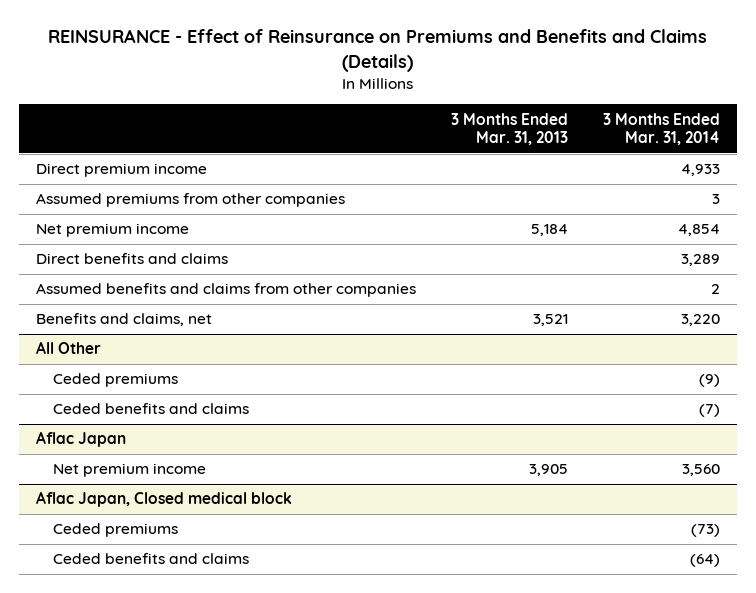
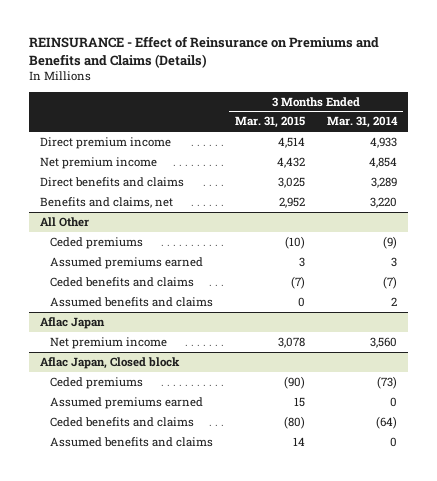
[450,112,568,146] 3 Months Ended Mar. 31, 2013 -> none
none -> [234,116,305,129] Mar. 31, 2015
[36,193,346,208] Assumed premiums from other companies -> none
[36,283,417,298] Assumed benefits and claims from other companies -> none
none -> [49,256,203,269] Assumed premiums earned
none -> [49,296,213,307] Assumed benefits and claims
[36,491,293,508] Aflac Japan, Closed medical block -> [40,356,181,369] Aflac Japan, Closed block
none -> [49,396,203,409] Assumed premiums earned
none -> [49,436,213,447] Assumed benefits and claims

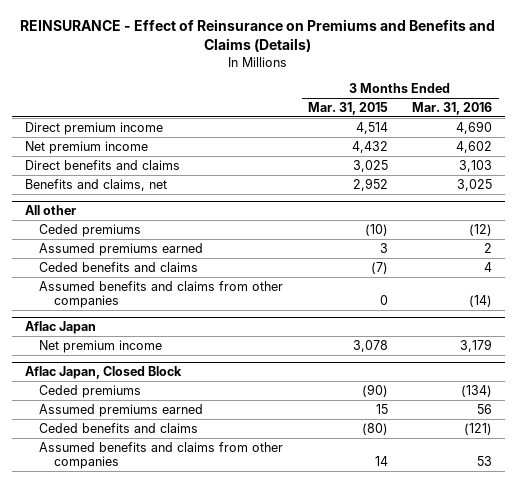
[327,116,399,129] Mar. 31, 2014 -> none
none -> [412,101,493,115] Mar. 31, 2016
[40,216,90,227] All Other -> [24,204,76,215] All other
[49,296,213,307] Assumed benefits and claims -> [39,280,284,309] Assumed benefits and claims from other companies
[40,356,181,369] Aflac Japan, Closed block -> [24,365,182,379] Aflac Japan, Closed Block
[49,436,213,447] Assumed benefits and claims -> [39,441,284,470] Assumed benefits and claims from other companies

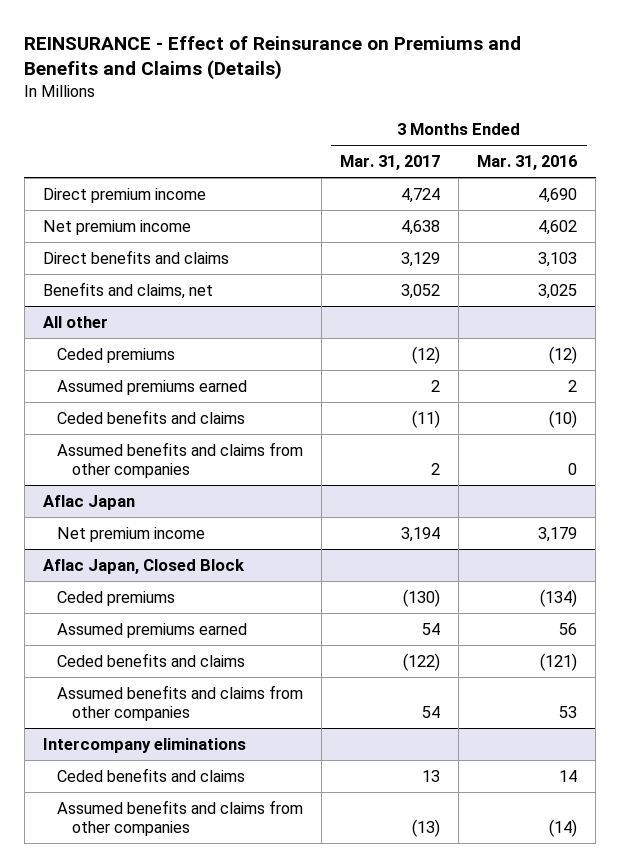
[307,101,388,115] Mar. 31, 2015 -> none
none -> [340,155,441,171] Mar. 31, 2017
[484,261,493,272] 4 -> [549,409,578,428] (10)
[469,295,493,308] (14) -> [568,462,578,475] 0
none -> [42,737,246,753] Intercompany eliminations
none -> [57,767,246,782] Ceded benefits and claims
none -> [57,799,304,836] Assumed benefits and claims from other companies

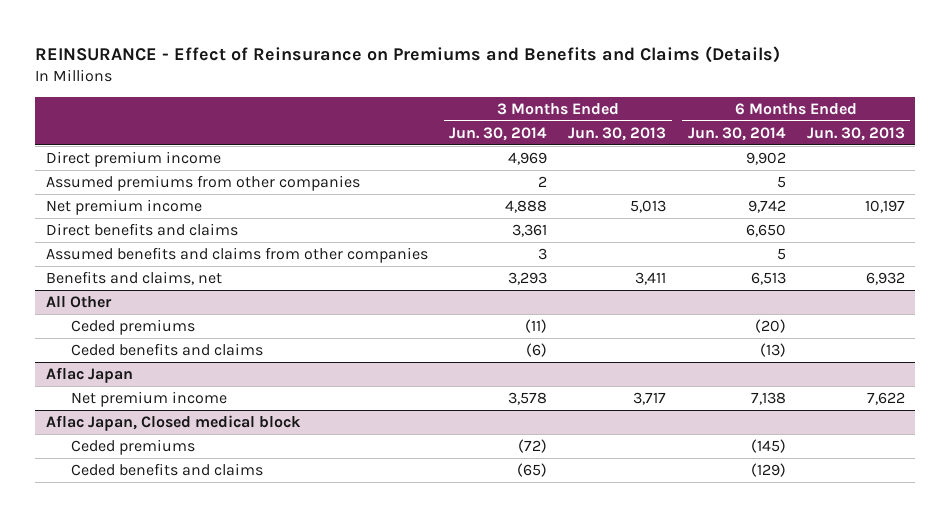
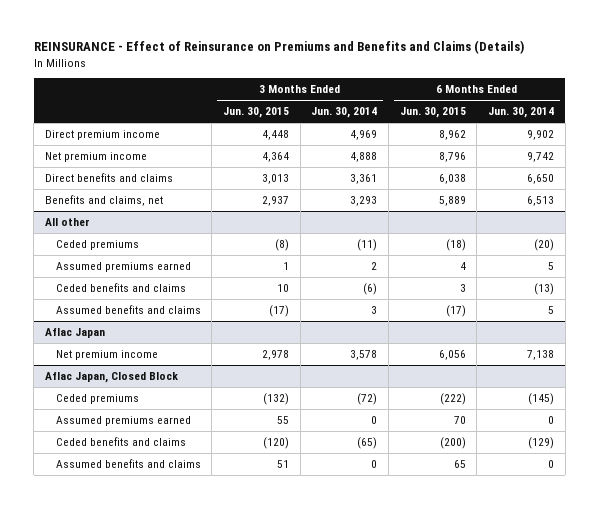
[568,126,667,141] Jun. 30, 2013 -> none
[806,126,905,141] Jun. 30, 2013 -> none
none -> [223,107,290,119] Jun. 30, 2015
none -> [399,107,466,119] Jun. 30, 2015
[45,174,360,191] Assumed premiums from other companies -> none
[45,246,428,263] Assumed benefits and claims from other companies -> none
[45,295,112,308] All Other -> [44,217,90,226] All other
none -> [55,261,191,272] Assumed premiums earned
none -> [55,304,201,314] Assumed benefits and claims
[45,414,301,431] Aflac Japan, Closed medical block -> [44,371,178,383] Aflac Japan, Closed Block
none -> [55,415,191,426] Assumed premiums earned
none -> [55,458,201,468] Assumed benefits and claims

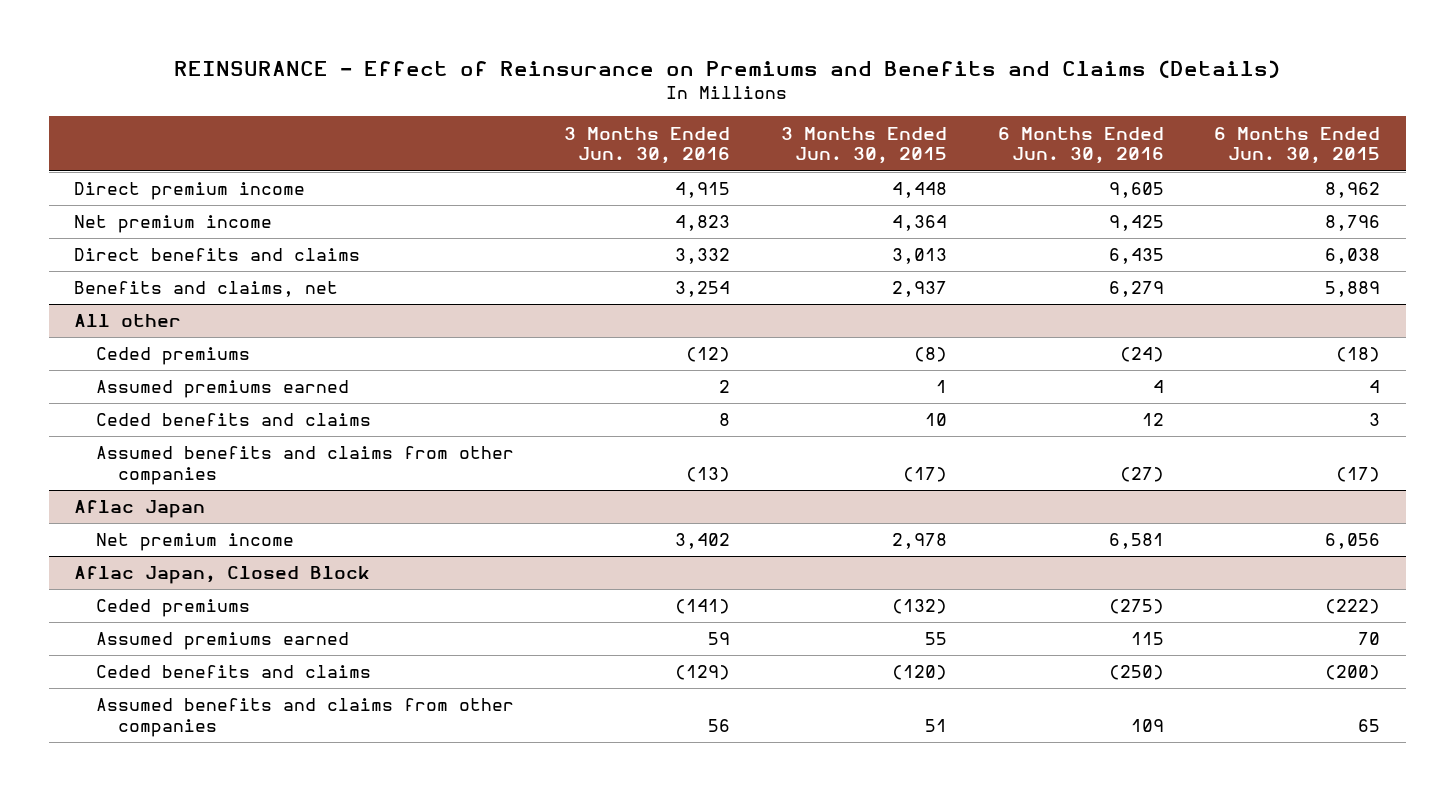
[311,107,378,119] Jun. 30, 2014 -> none
[488,107,555,119] Jun. 30, 2014 -> none
none -> [564,126,731,165] 3 Months Ended Jun. 30, 2016
none -> [997,126,1164,165] 6 Months Ended Jun. 30, 2016
[55,304,201,314] Assumed benefits and claims -> [95,446,514,486] Assumed benefits and claims from other companies
[55,458,201,468] Assumed benefits and claims -> [95,698,514,738] Assumed benefits and claims from other companies

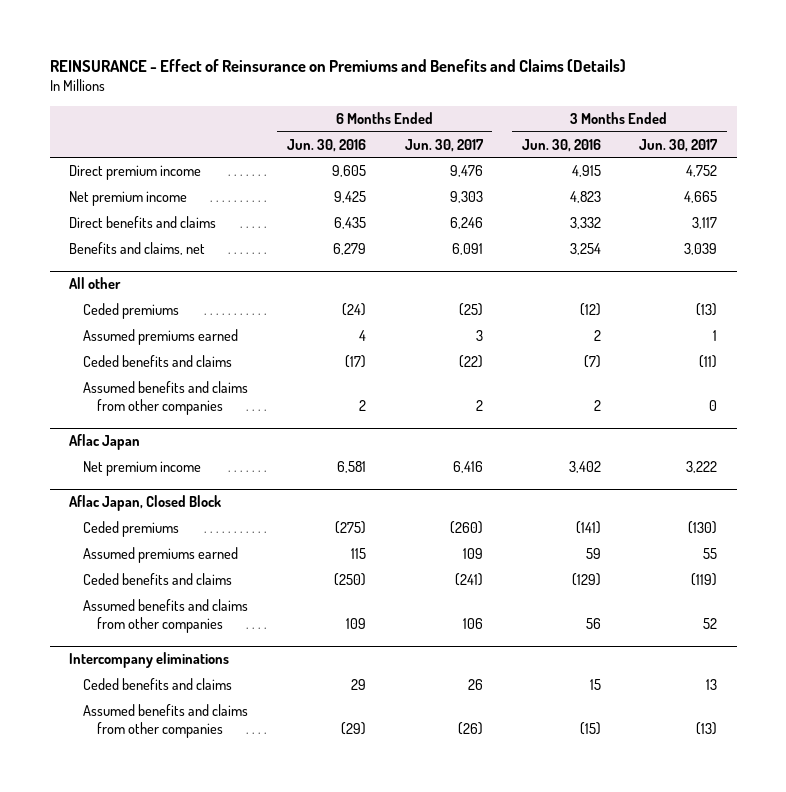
[781,126,948,165] 3 Months Ended Jun. 30, 2015 -> none
[1214,126,1381,165] 6 Months Ended Jun. 30, 2015 -> none
none -> [404,138,484,152] Jun. 30, 2017
none -> [639,138,719,152] Jun. 30, 2017
[719,413,731,427] 8 -> [583,355,601,369] (7)
[1141,413,1164,427] 12 -> [344,355,366,369] (17)
[686,467,731,483] (13) -> [593,400,601,412] 2
[1119,467,1164,483] (27) -> [358,400,366,412] 2
none -> [68,652,229,669] Intercompany eliminations
none -> [83,678,233,691] Ceded benefits and claims
none -> [83,704,249,739] Assumed benefits and claims from other companies

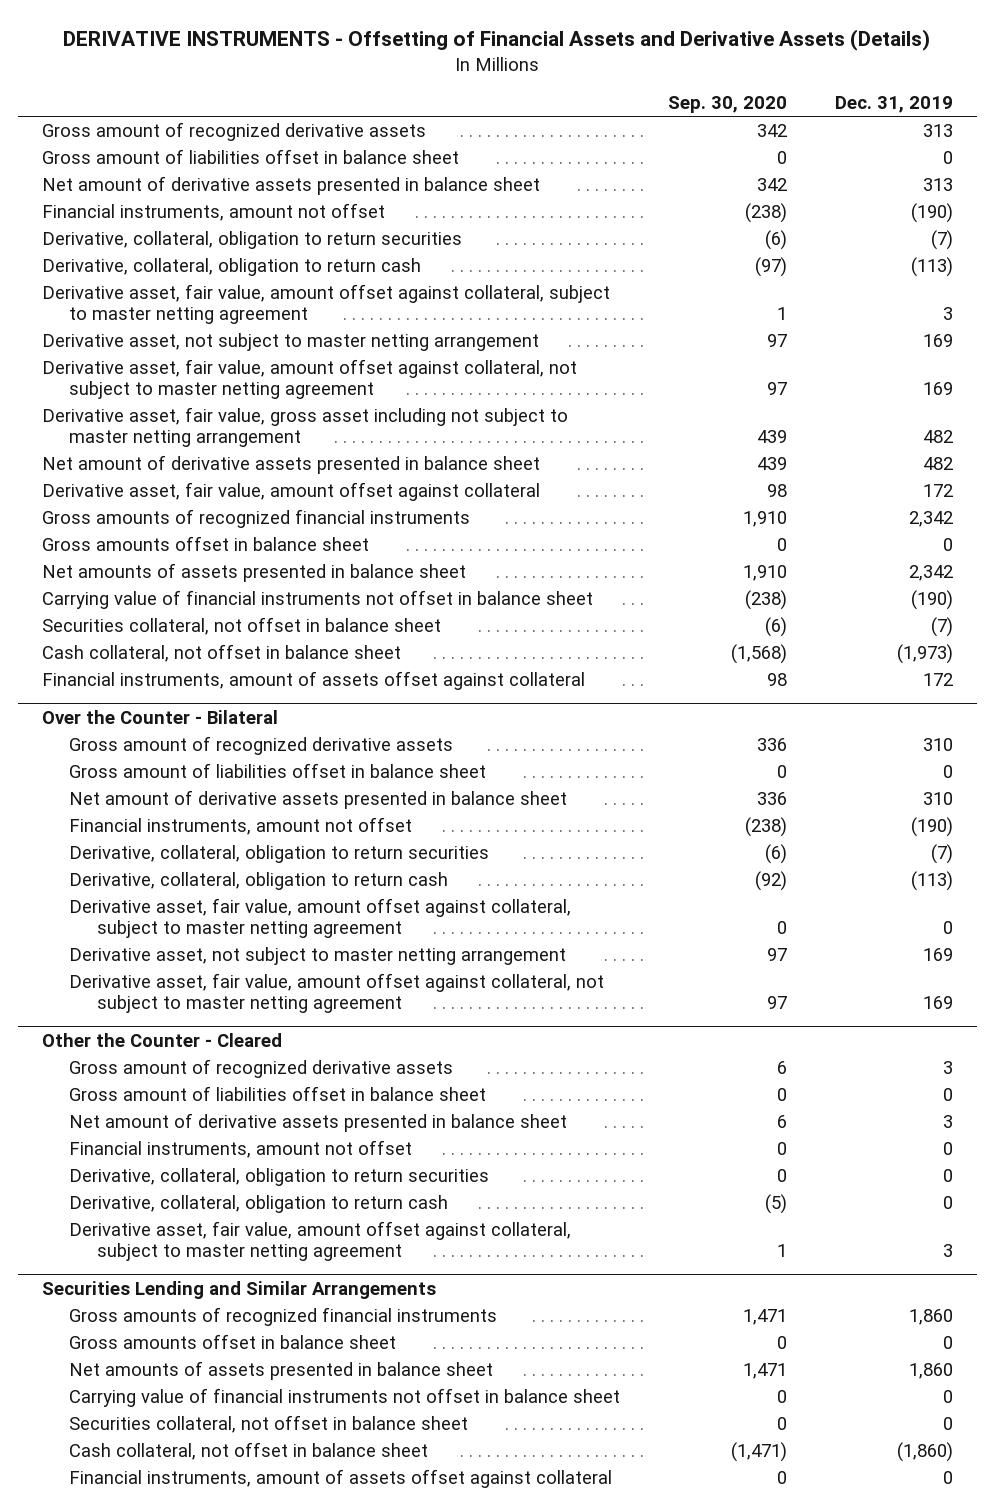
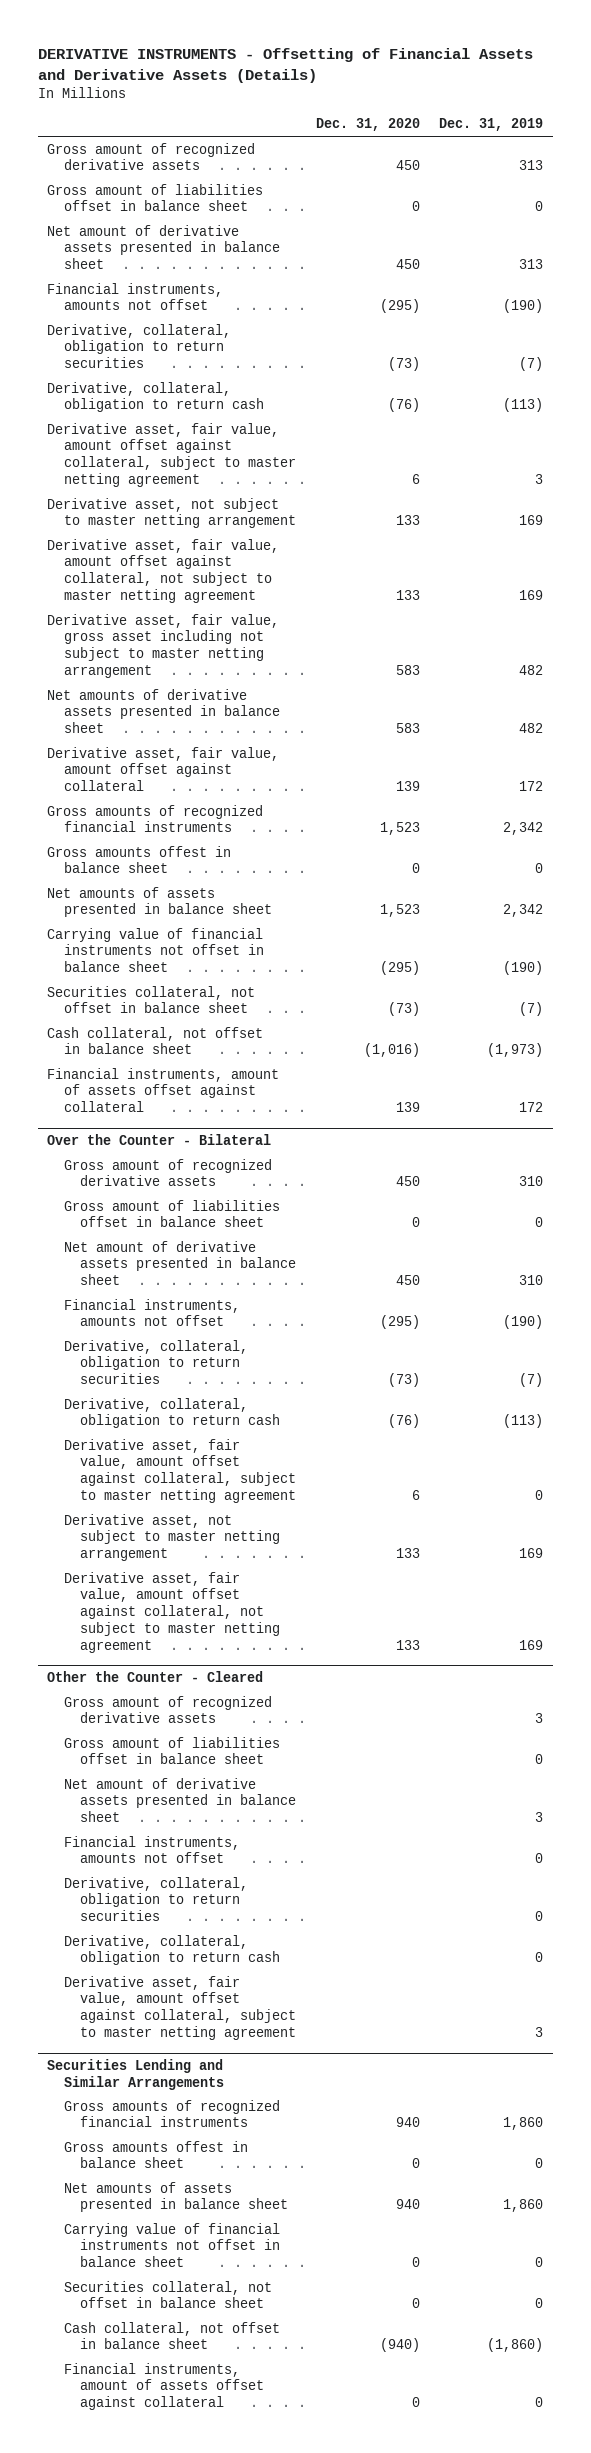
[668,96,788,114] Sep. 30, 2020 -> none
none -> [315,118,420,132] Dec. 31, 2020
[41,202,385,221] Financial instruments, amount not offset -> [47,282,224,311] Financial instruments, amounts not offset
[41,454,540,474] Net amount of derivative assets presented in balance sheet -> [47,688,280,734] Net amounts of derivative assets presented in balance sheet
[41,535,369,551] Gross amounts offset in balance sheet -> [47,845,232,874] Gross amounts offest in balance sheet
[69,816,413,835] Financial instruments, amount not offset -> [63,1298,240,1327] Financial instruments, amounts not offset
[69,1139,413,1158] Financial instruments, amount not offset -> [63,1835,240,1864] Financial instruments, amounts not offset
[69,1333,397,1349] Gross amounts offset in balance sheet -> [63,2140,248,2169] Gross amounts offest in balance sheet

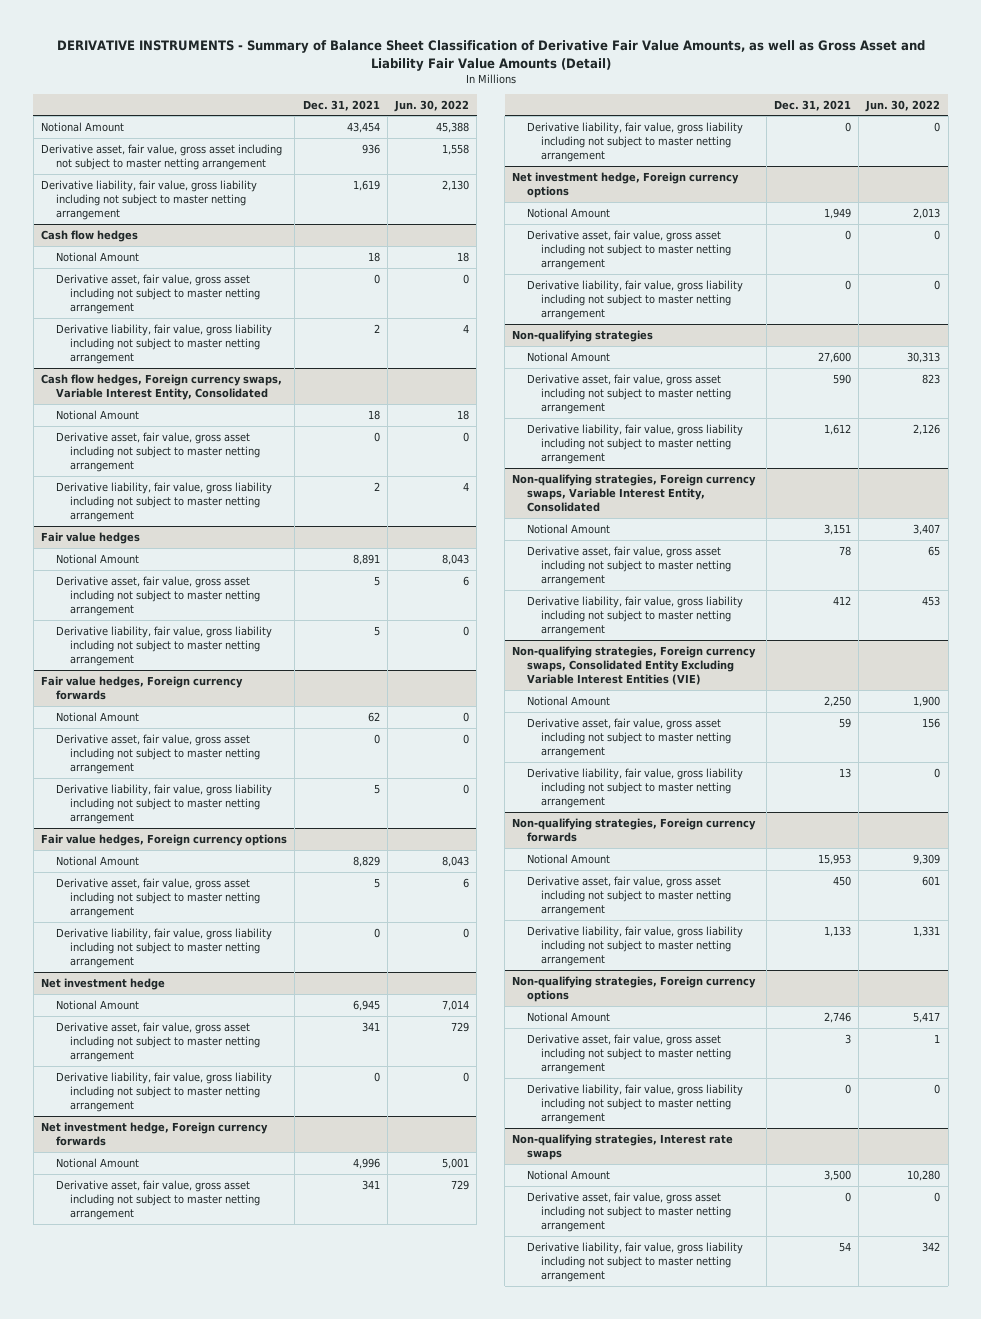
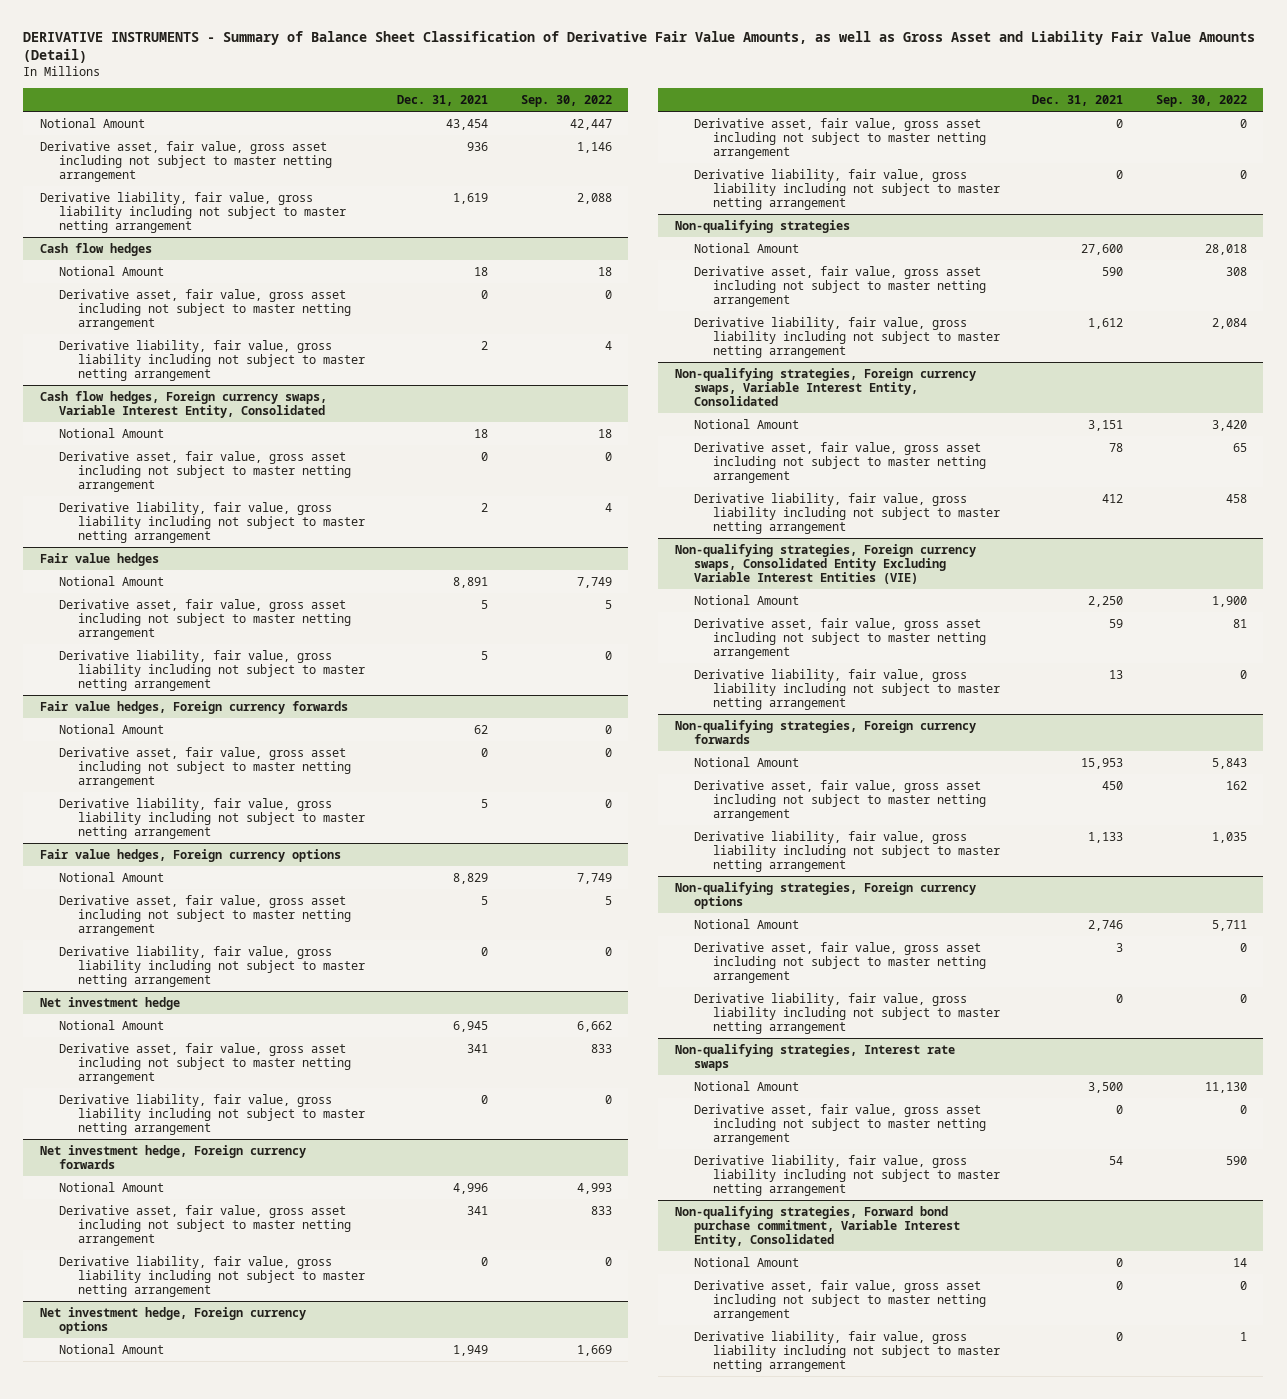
[394,99,470,112] Jun. 30, 2022 -> none
none -> [521,94,613,107] Sep. 30, 2022
none -> [674,1205,960,1247] Non-qualifying strategies, Forward bond purchase commitment, Variable Interest Entity, Consolidated
none -> [693,1256,799,1267] Notional Amount
none -> [693,1279,986,1321] Derivative asset, fair value, gross asset including not subject to master netting arrangement
none -> [693,1330,1000,1372] Derivative liability, fair value, gross liability including not subject to master netting arrangement

